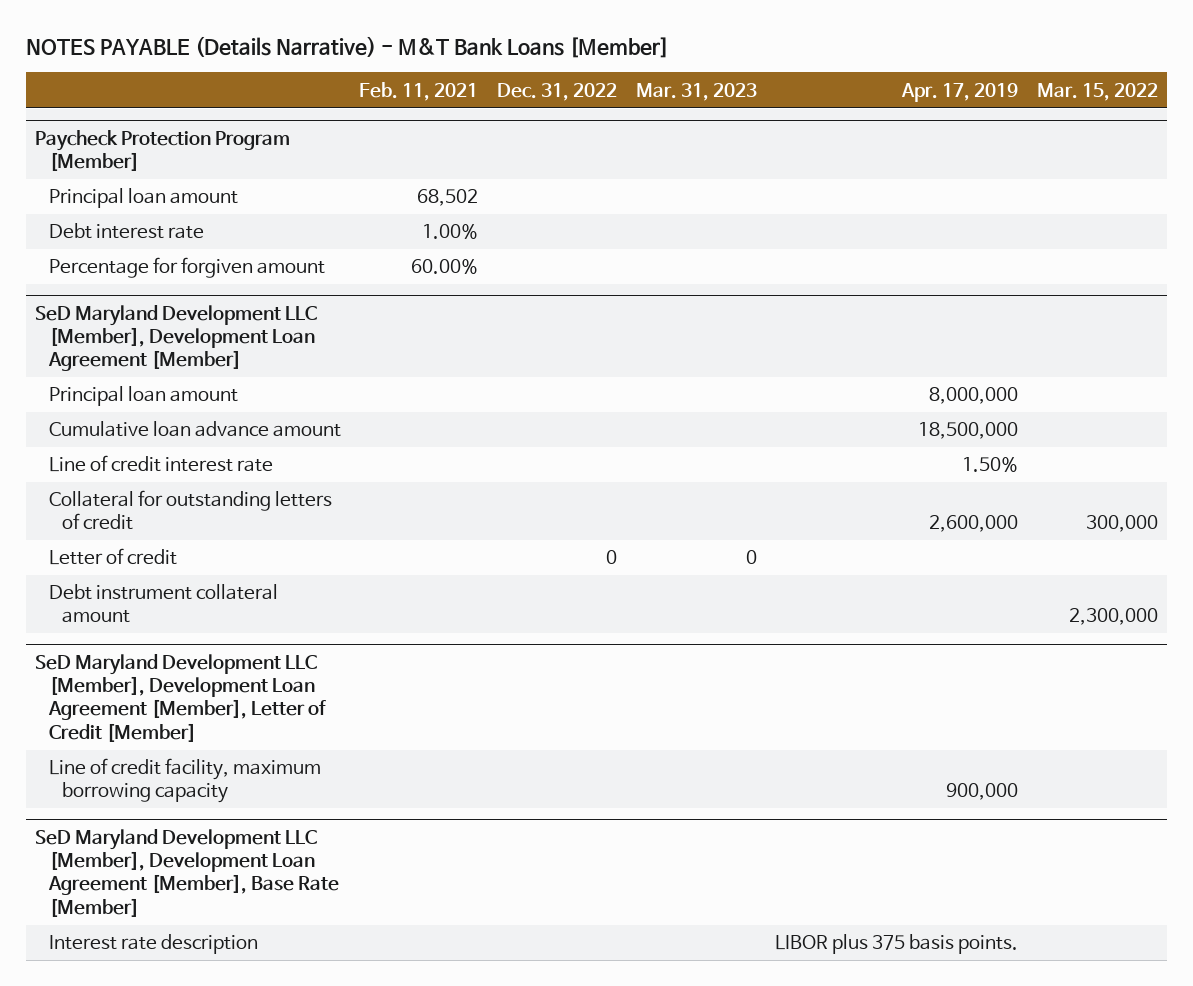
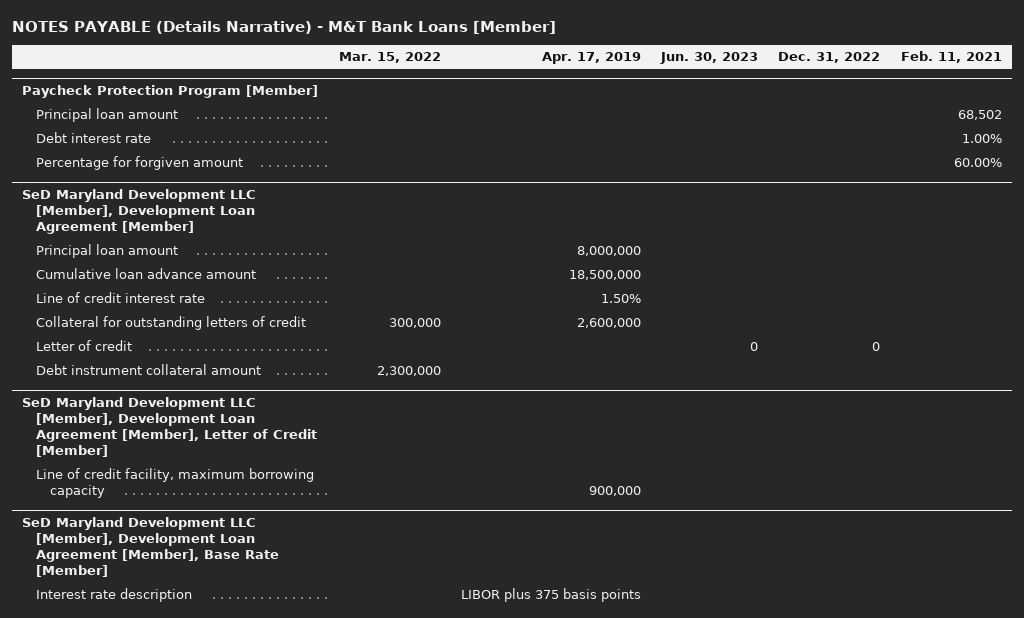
[635,82,757,101] Mar. 31, 2023 -> none
none -> [660,52,759,65] Jun. 30, 2023
[775,934,1019,955] LIBOR plus 375 basis points. -> [460,587,641,602] LIBOR plus 375 basis points

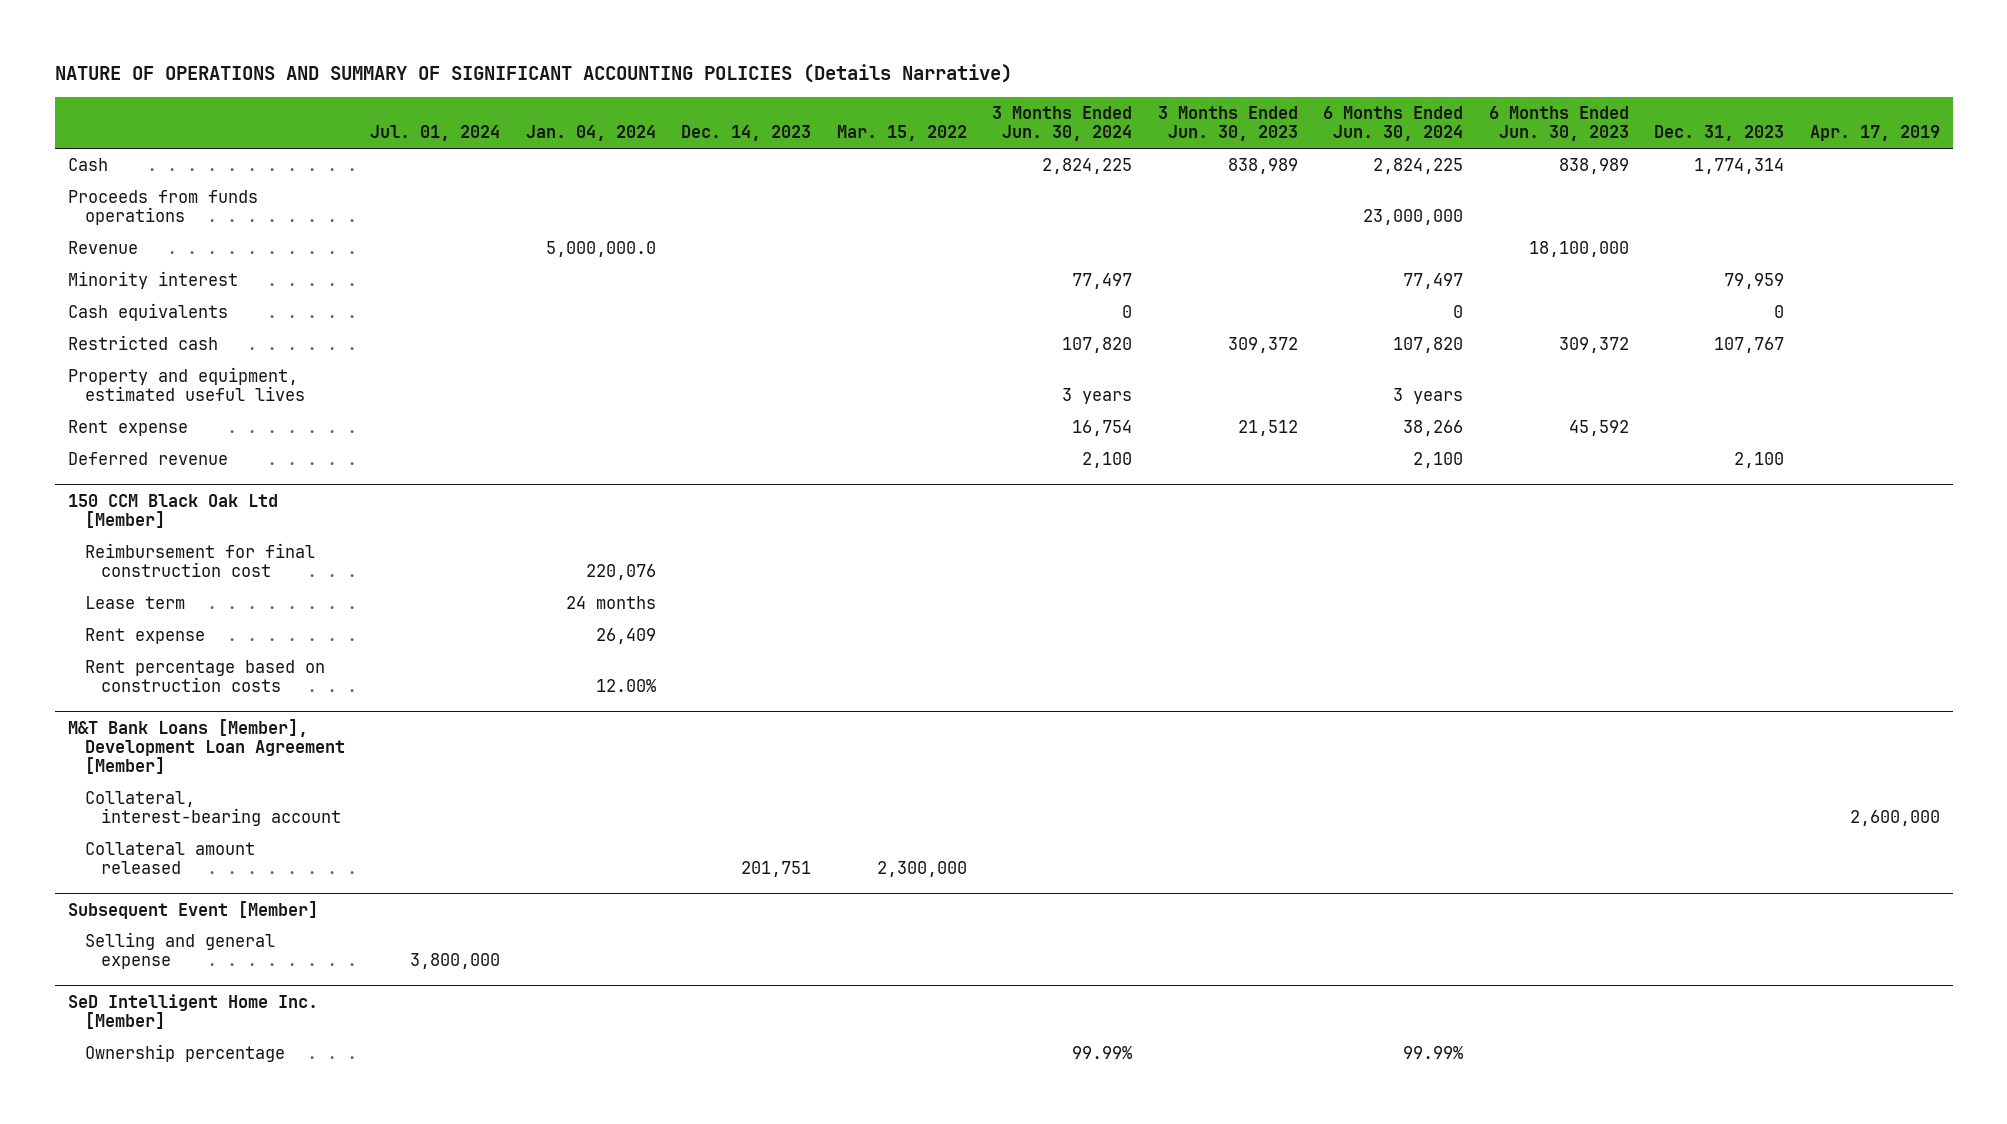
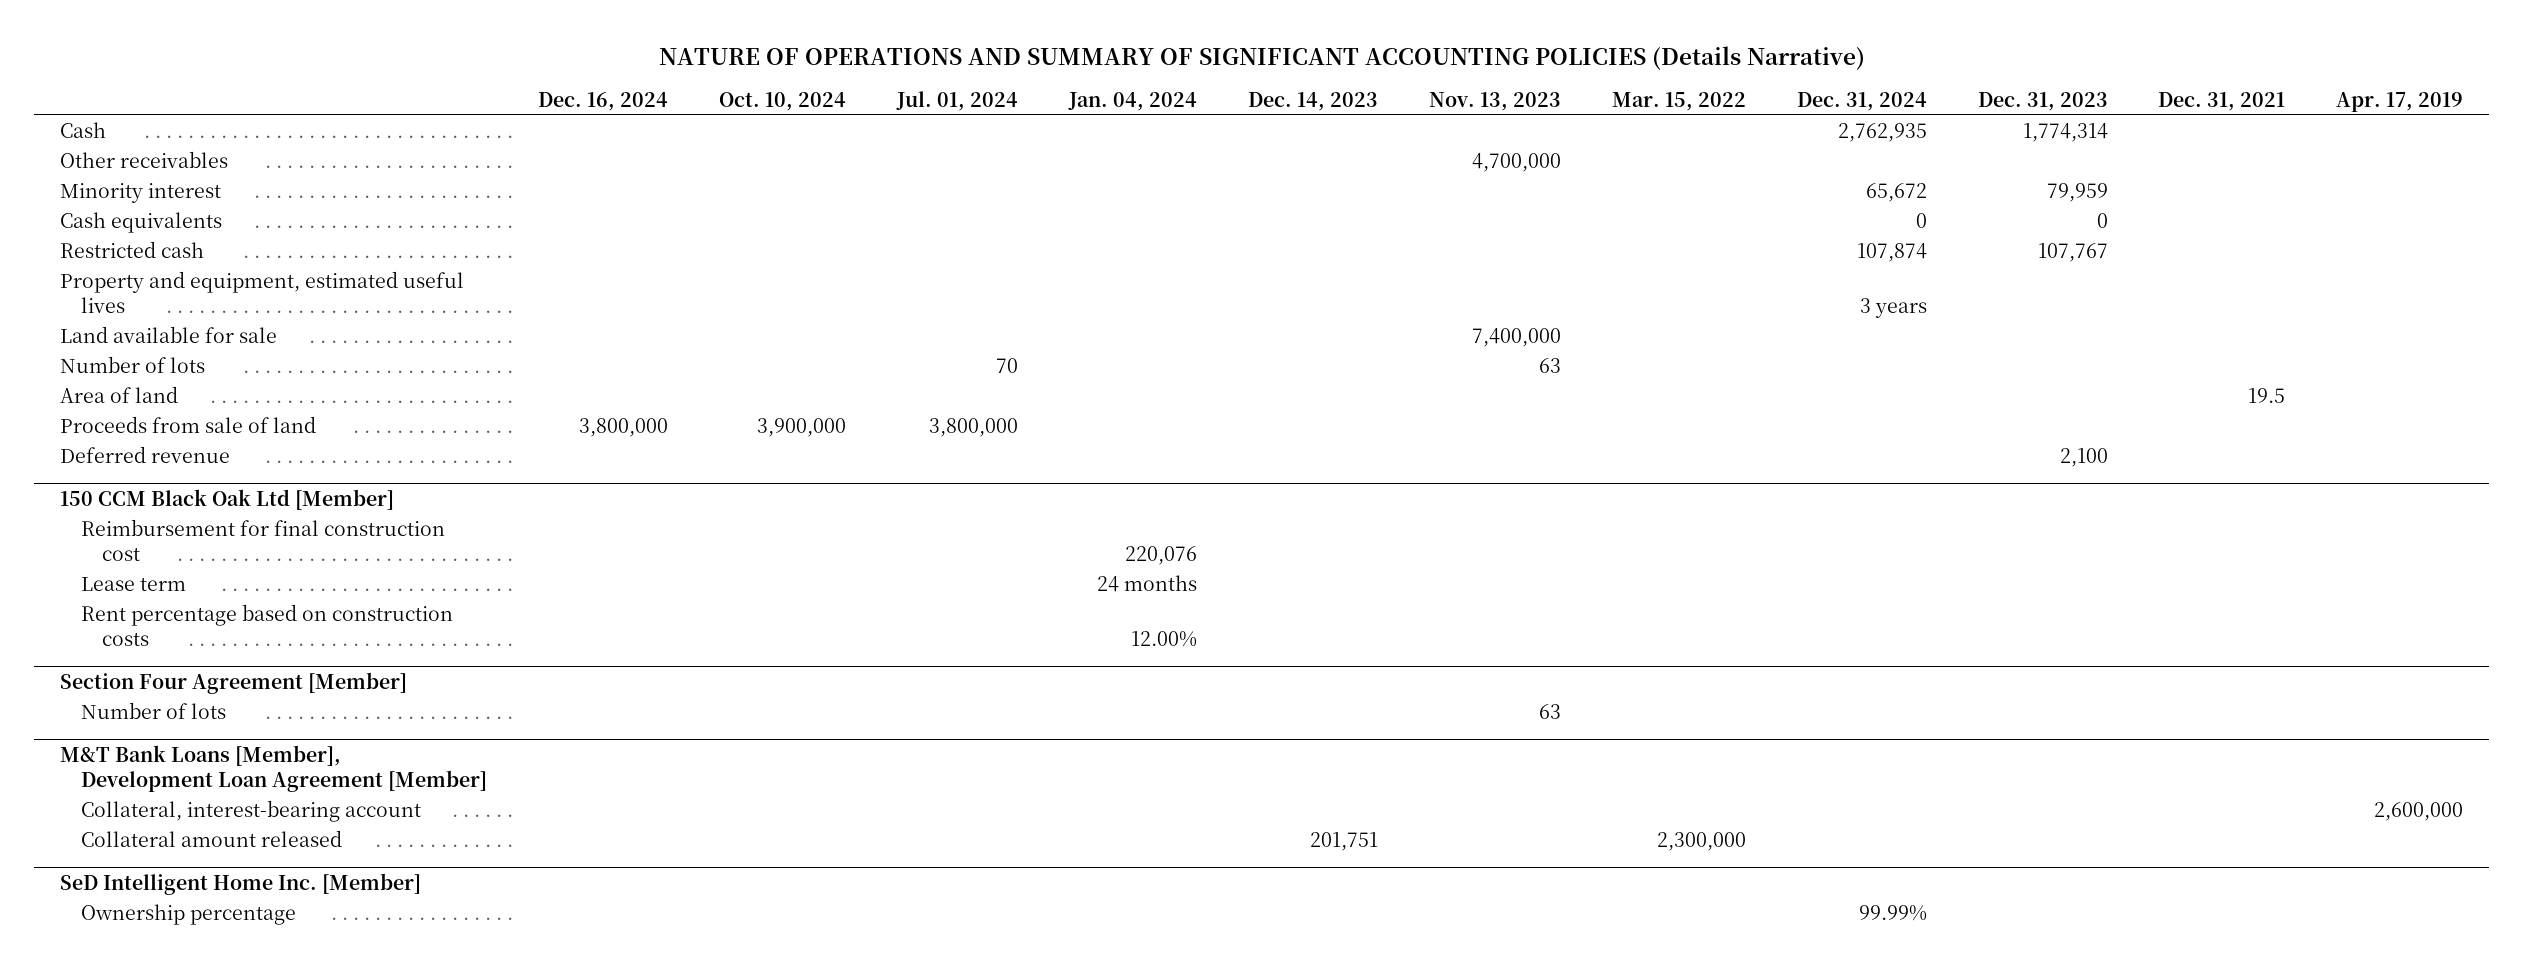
[992,105,1133,142] 3 Months Ended Jun. 30, 2024 -> none
[1157,105,1298,142] 3 Months Ended Jun. 30, 2023 -> none
[1323,105,1464,142] 6 Months Ended Jun. 30, 2024 -> none
[1488,105,1629,142] 6 Months Ended Jun. 30, 2023 -> none
none -> [538,91,669,111] Dec. 16, 2024
none -> [718,91,846,111] Oct. 10, 2024
none -> [1428,91,1561,111] Nov. 13, 2023
none -> [1796,91,1927,111] Dec. 31, 2024
none -> [2158,91,2286,111] Dec. 31, 2021
[67,189,258,226] Proceeds from funds operations -> none
[67,240,138,254] Revenue -> none
none -> [59,151,228,169] Other receivables
[67,419,188,436] Rent expense -> none
none -> [59,326,277,344] Land available for sale
none -> [59,356,205,374] Number of lots
none -> [59,386,178,404] Area of land
none -> [59,416,316,434] Proceeds from sale of land
[84,627,205,644] Rent expense -> none
none -> [59,671,407,694] Section Four Agreement [Member]
none -> [81,702,227,720] Number of lots
[67,900,318,919] Subsequent Event [Member] -> none
[84,931,275,970] Selling and general expense -> none

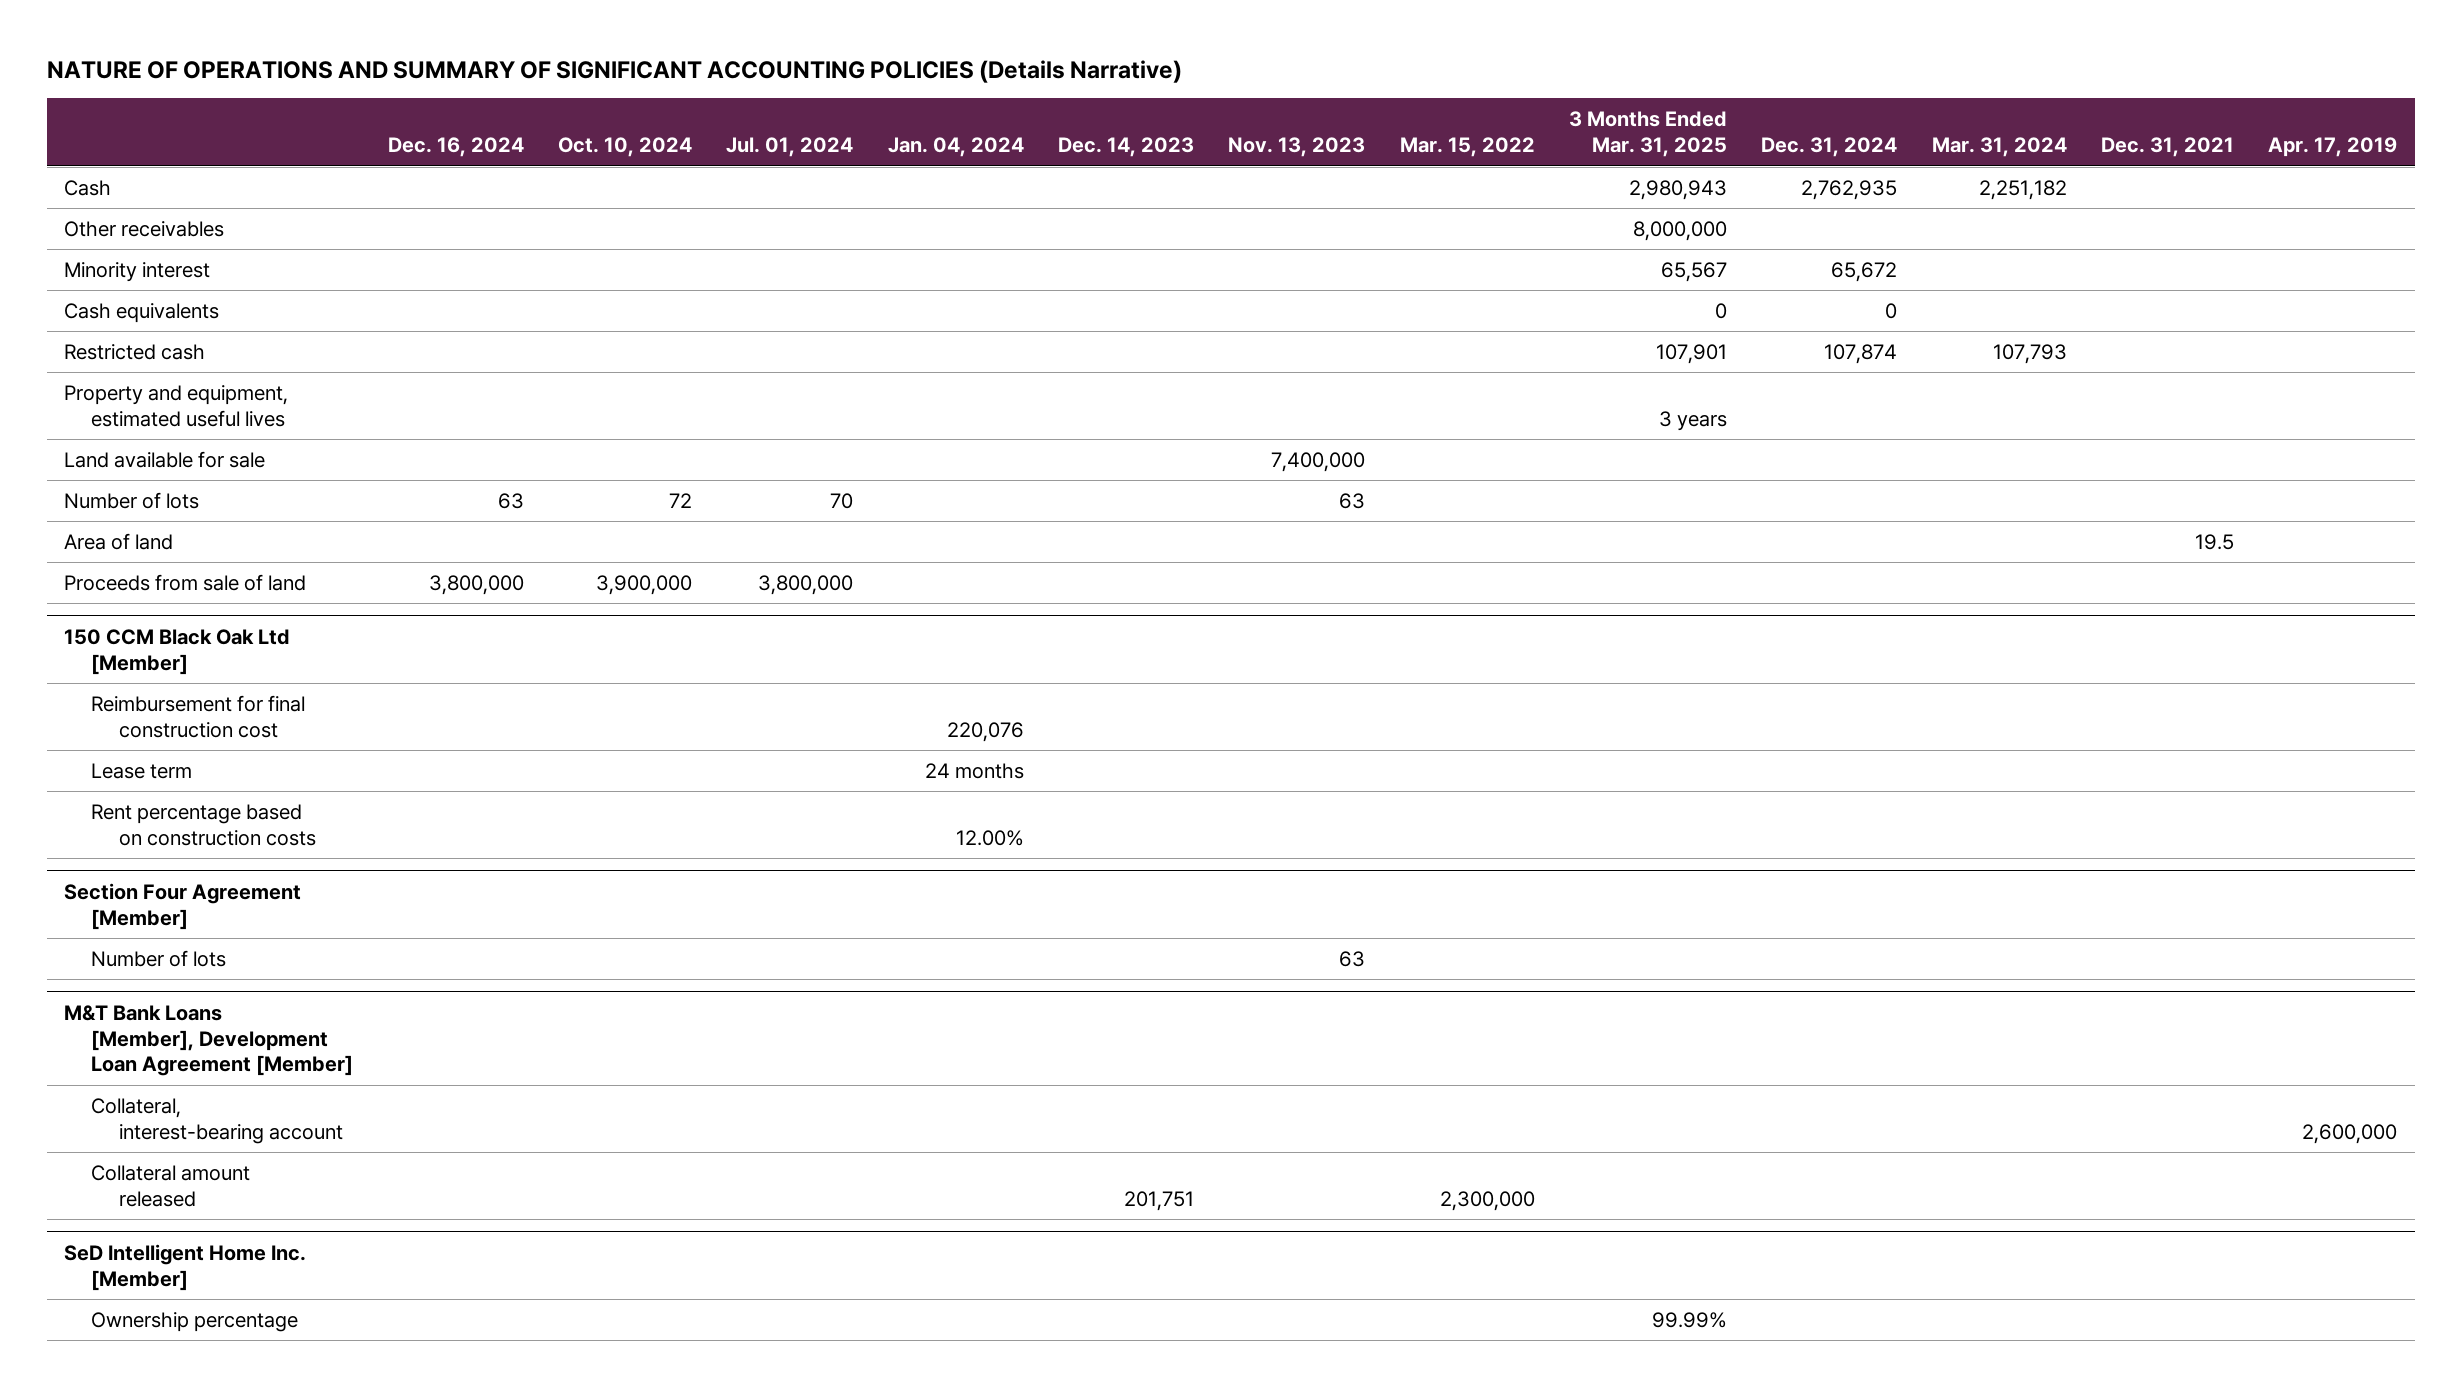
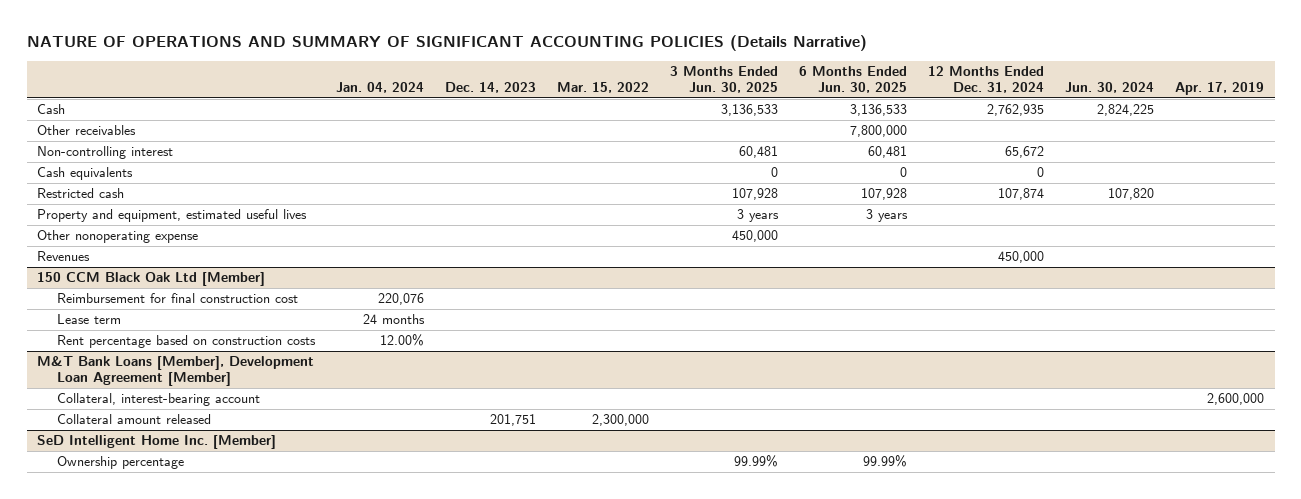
[387,137,524,158] Dec. 16, 2024 -> none
[558,137,693,158] Oct. 10, 2024 -> none
[726,137,854,158] Jul. 01, 2024 -> none
[1228,137,1366,158] Nov. 13, 2023 -> none
[1569,111,1728,158] 3 Months Ended Mar. 31, 2025 -> none
[1761,137,1898,158] Dec. 31, 2024 -> none
[1931,137,2067,158] Mar. 31, 2024 -> none
[2101,137,2235,158] Dec. 31, 2021 -> none
none -> [670,66,779,94] 3 Months Ended Jun. 30, 2025
none -> [799,66,908,94] 6 Months Ended Jun. 30, 2025
none -> [928,66,1045,94] 12 Months Ended Dec. 31, 2024
none -> [1065,82,1155,94] Jun. 30, 2024
[63,261,210,282] Minority interest -> [37,146,174,160] Non-controlling interest
[63,450,265,468] Land available for sale -> none
[63,491,199,509] Number of lots -> none
[63,532,173,550] Area of land -> none
[63,573,306,591] Proceeds from sale of land -> none
none -> [37,230,199,244] Other nonoperating expense
none -> [37,251,91,262] Revenues
[63,882,301,930] Section Four Agreement [Member] -> none
[91,949,227,967] Number of lots -> none

